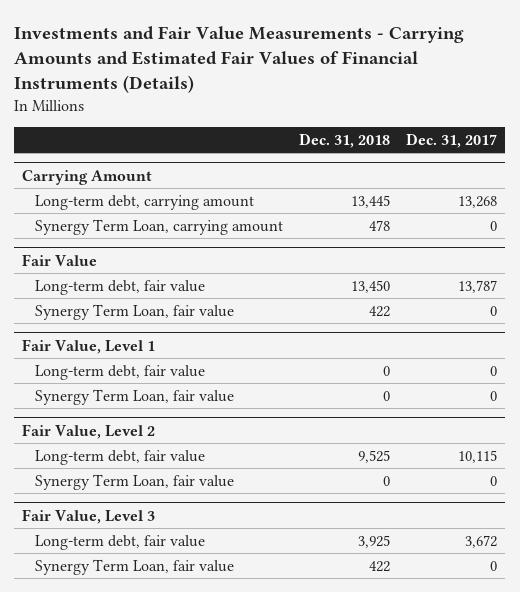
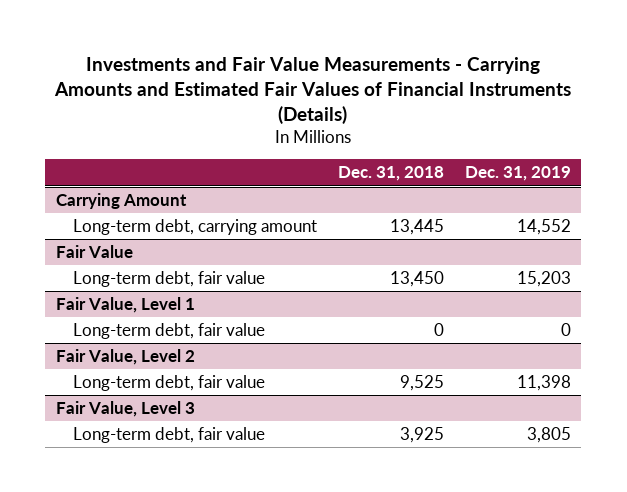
[406,133,498,149] Dec. 31, 2017 -> none
none -> [464,166,571,182] Dec. 31, 2019
[34,218,283,235] Synergy Term Loan, carrying amount -> none
[34,303,234,320] Synergy Term Loan, fair value -> none
[34,388,234,405] Synergy Term Loan, fair value -> none
[34,473,234,490] Synergy Term Loan, fair value -> none
[34,558,234,575] Synergy Term Loan, fair value -> none

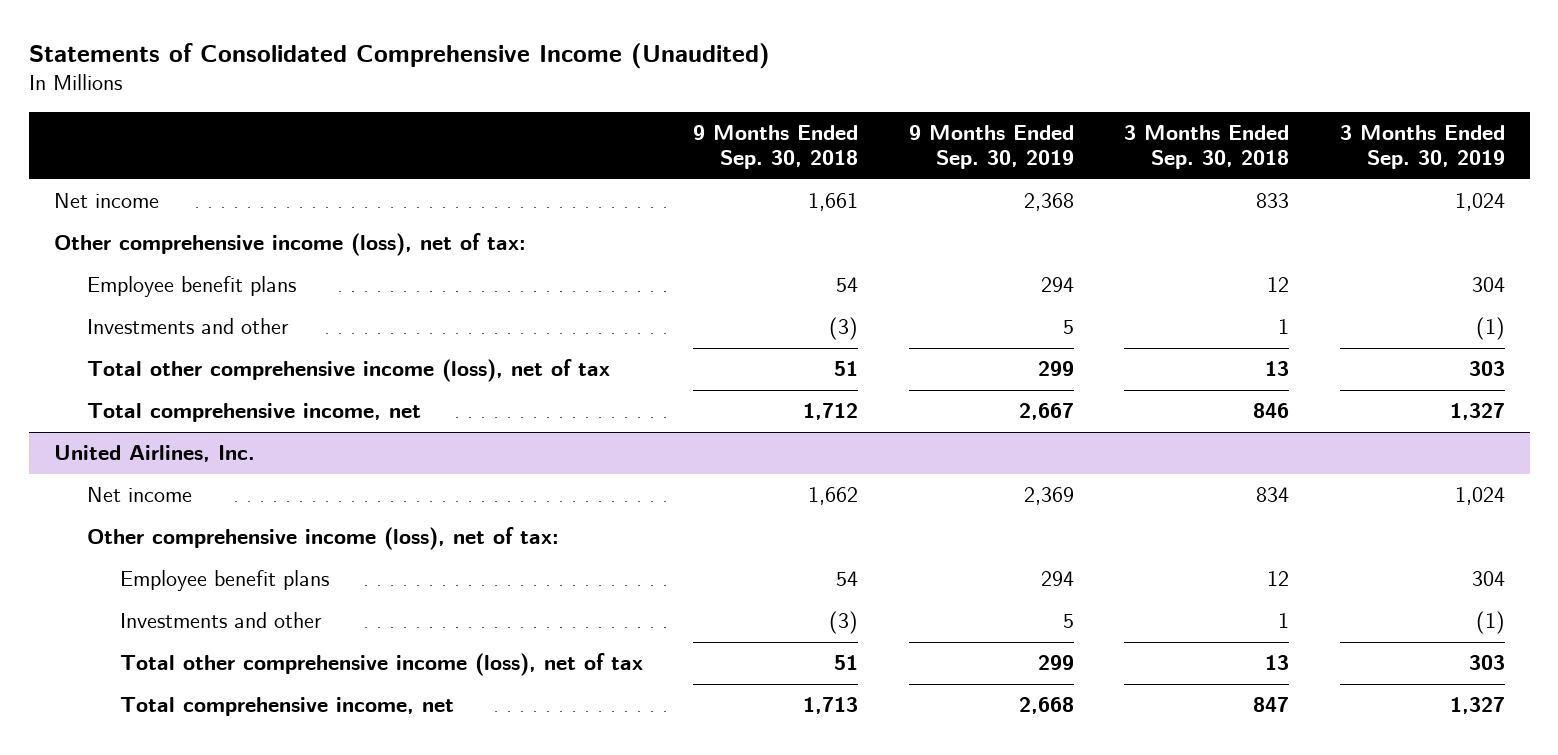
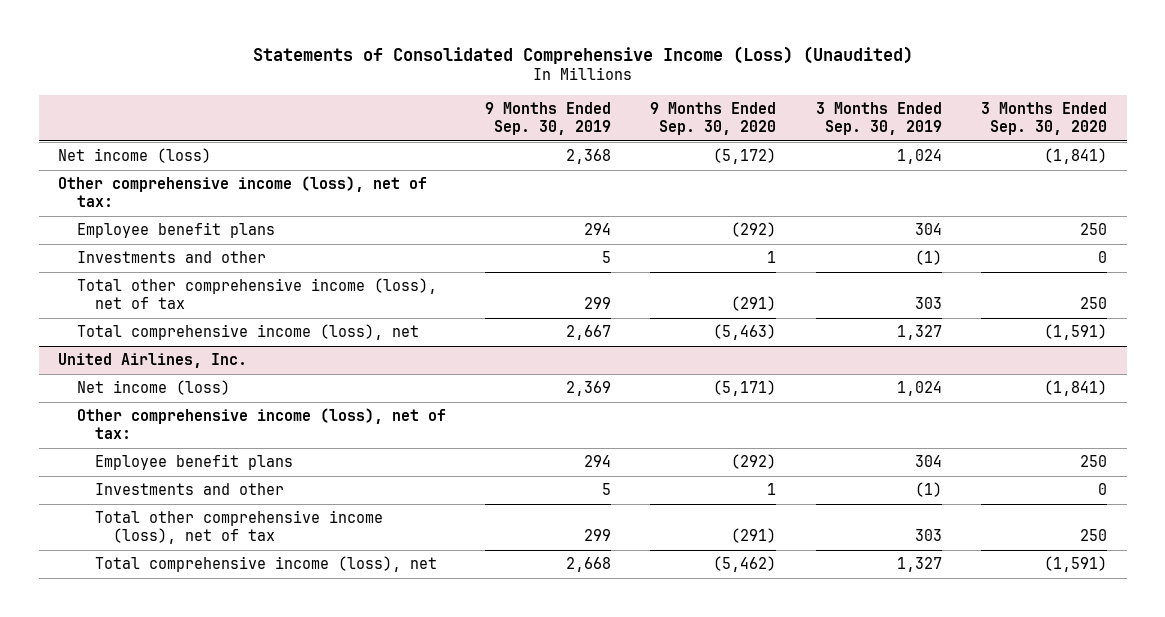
[28,42,770,69] Statements of Consolidated Comprehensive Income (Unaudited) -> [252,45,913,64] Statements of Consolidated Comprehensive Income (Loss) (Unaudited)
[693,125,859,170] 9 Months Ended Sep. 30, 2018 -> none
[1124,125,1290,170] 3 Months Ended Sep. 30, 2018 -> none
none -> [650,101,777,135] 9 Months Ended Sep. 30, 2020
none -> [981,101,1108,135] 3 Months Ended Sep. 30, 2020
[53,193,159,209] Net income -> [58,148,212,164] Net income (loss)
[86,403,421,423] Total comprehensive income, net -> [76,324,419,341] Total comprehensive income (loss), net
[86,487,192,503] Net income -> [76,380,230,396] Net income (loss)
[119,697,454,717] Total comprehensive income, net -> [94,556,437,573] Total comprehensive income (loss), net

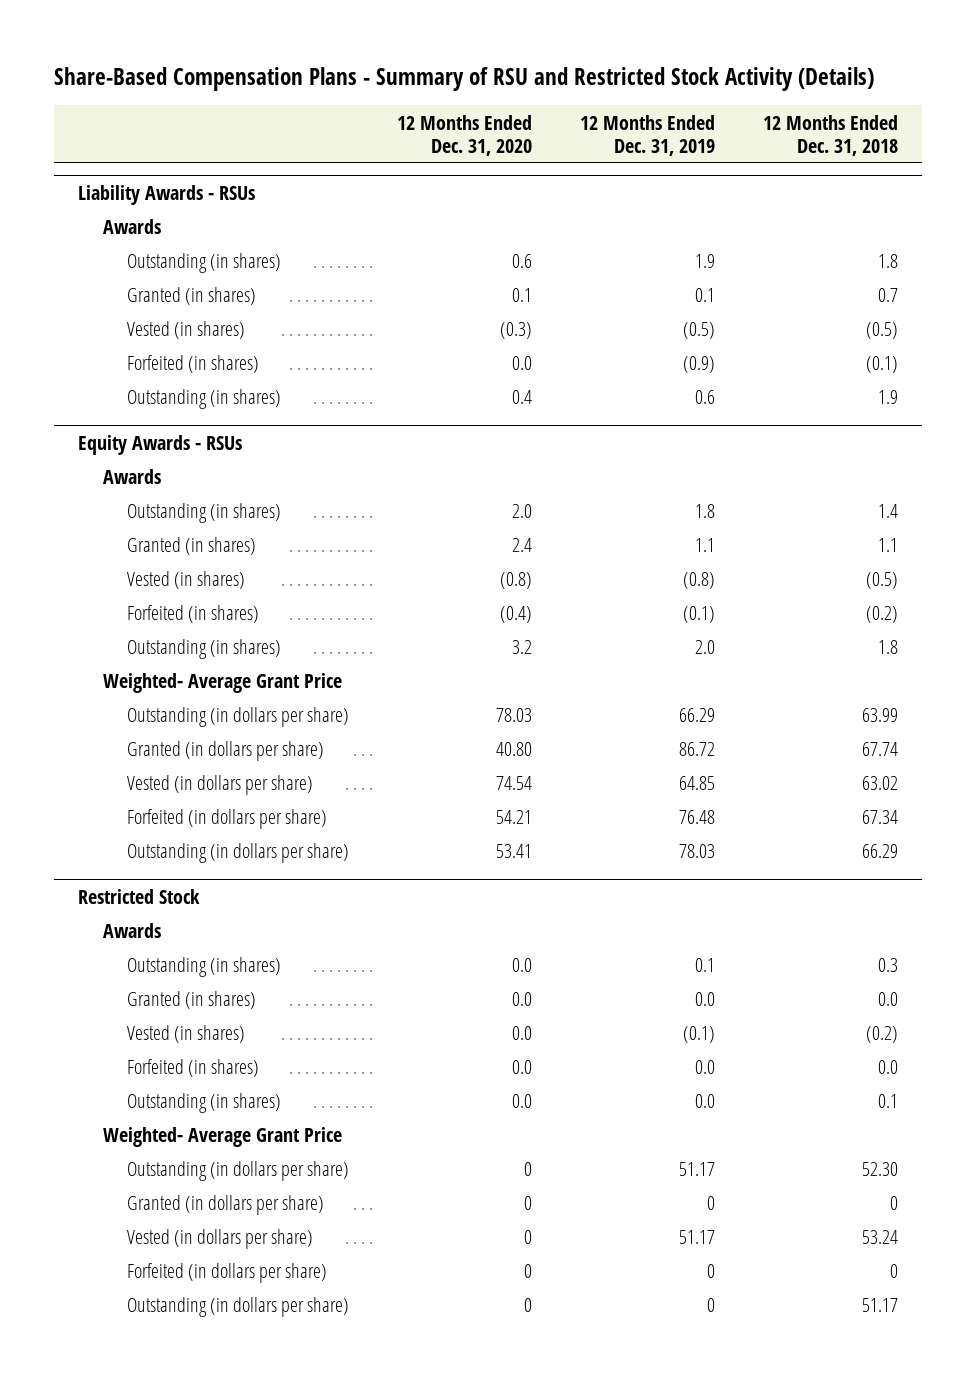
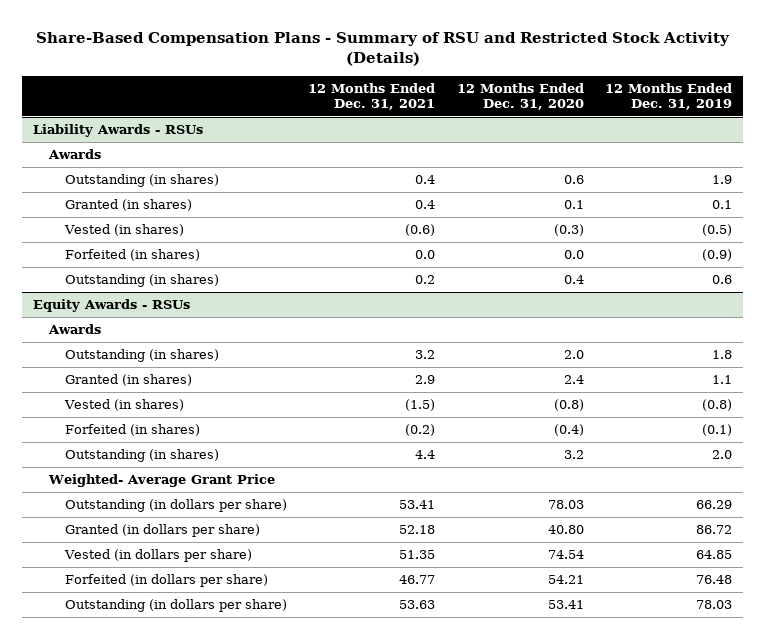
[763,114,899,156] 12 Months Ended Dec. 31, 2018 -> none
none -> [308,83,436,111] 12 Months Ended Dec. 31, 2021
[78,888,201,904] Restricted Stock -> none
[102,923,161,939] Awards -> none
[127,957,282,978] Outstanding (in shares) -> none
[127,991,257,1010] Granted (in shares) -> none
[127,1025,246,1044] Vested (in shares) -> none
[127,1059,260,1078] Forfeited (in shares) -> none
[127,1093,282,1114] Outstanding (in shares) -> none
[102,1127,342,1148] Weighted- Average Grant Price -> none
[127,1161,350,1182] Outstanding (in dollars per share) -> none
[127,1195,325,1216] Granted (in dollars per share) -> none
[127,1229,314,1250] Vested (in dollars per share) -> none
[127,1263,328,1284] Forfeited (in dollars per share) -> none
[127,1297,350,1318] Outstanding (in dollars per share) -> none

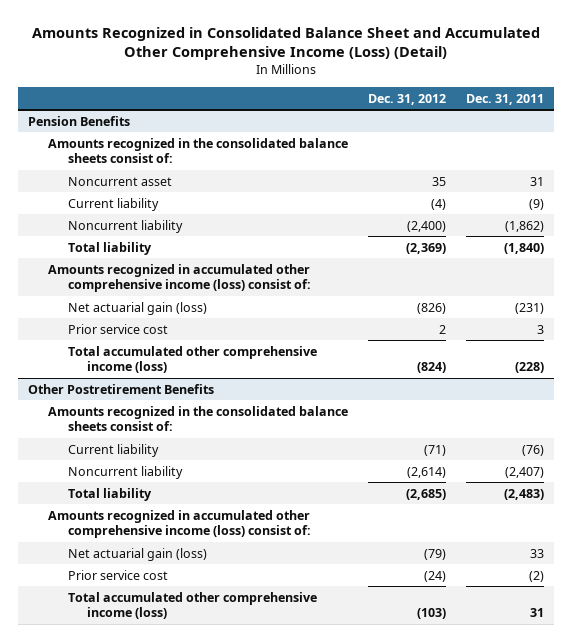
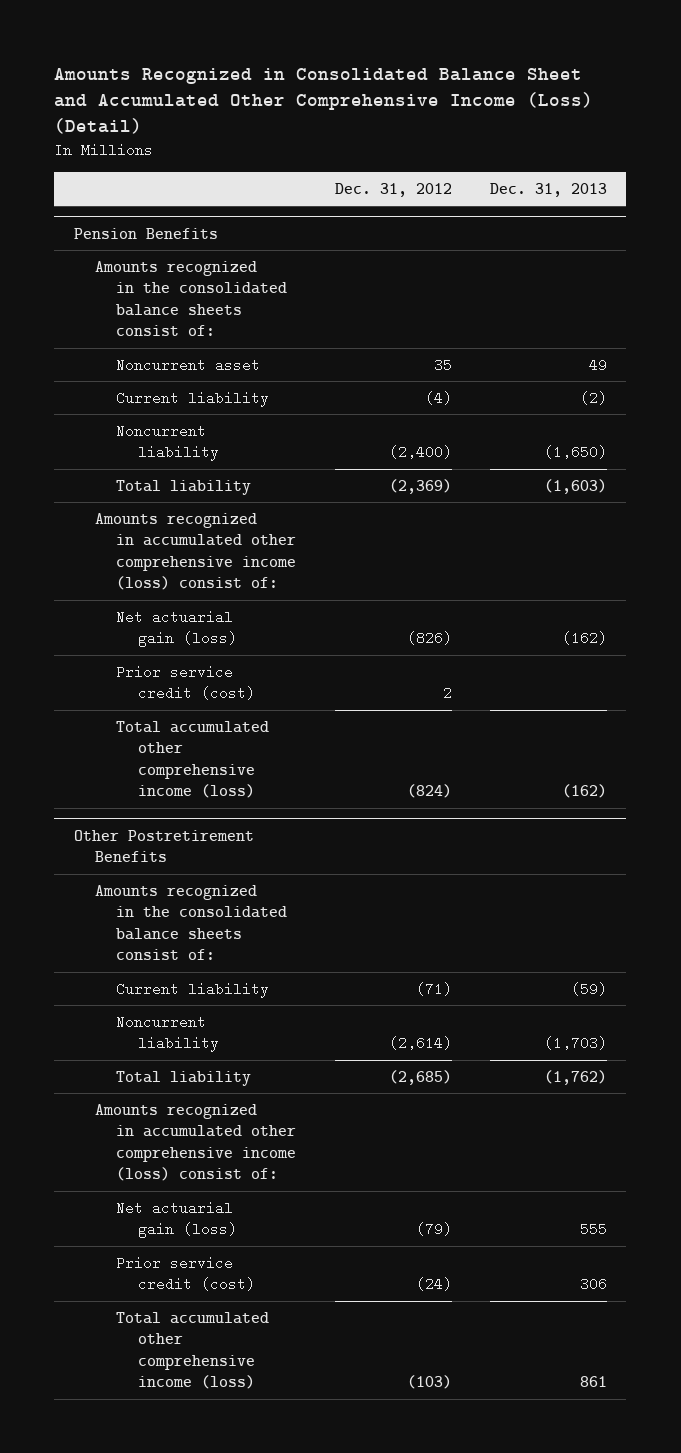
[465,93,544,105] Dec. 31, 2011 -> none
none -> [490,182,608,197] Dec. 31, 2013
[67,323,168,334] Prior service cost -> [116,664,255,701] Prior service credit (cost)
[67,569,168,580] Prior service cost -> [116,1255,255,1292] Prior service credit (cost)

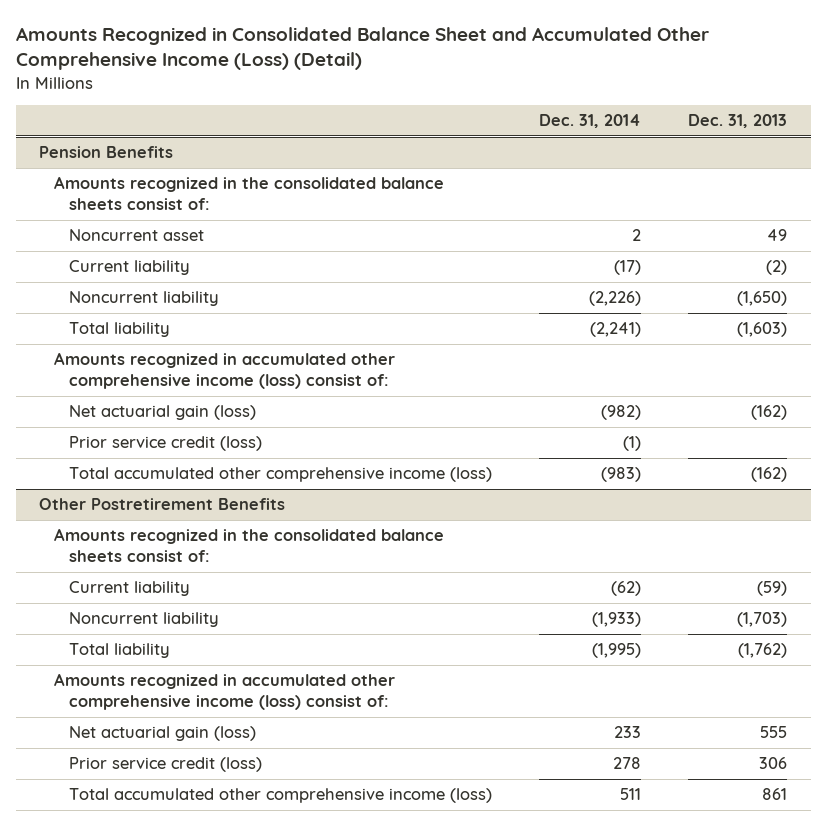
[334,182,452,197] Dec. 31, 2012 -> none
none -> [539,114,642,129] Dec. 31, 2014
[116,664,255,701] Prior service credit (cost) -> [68,436,262,452] Prior service credit (loss)
[116,1255,255,1292] Prior service credit (cost) -> [68,757,262,773] Prior service credit (loss)

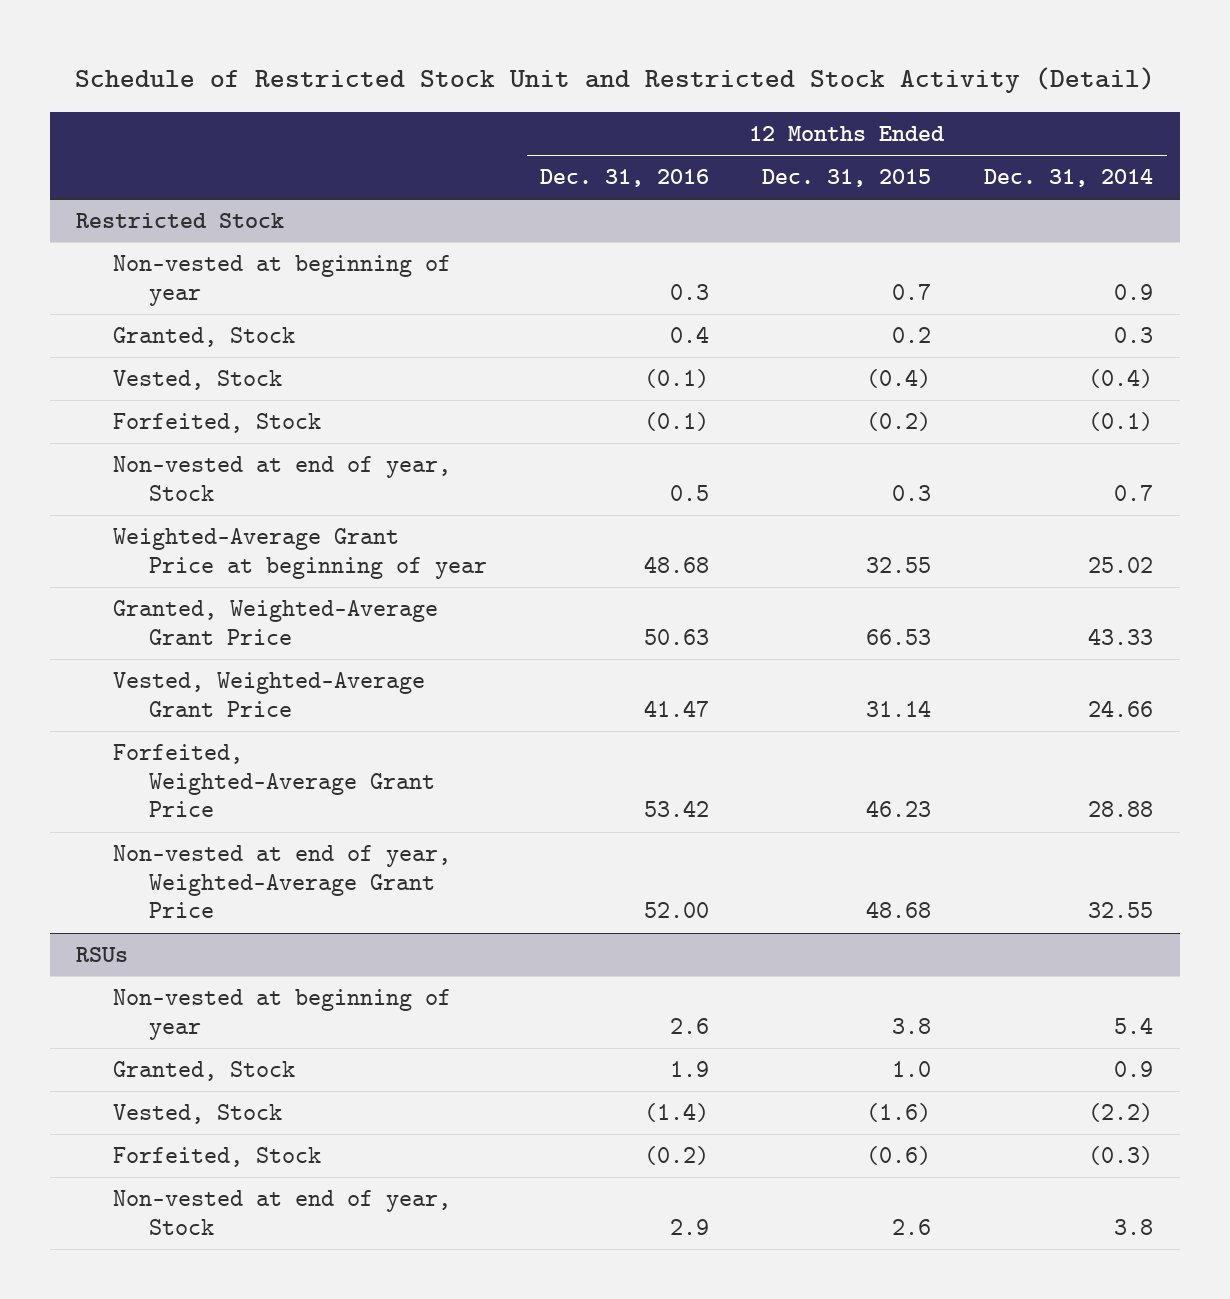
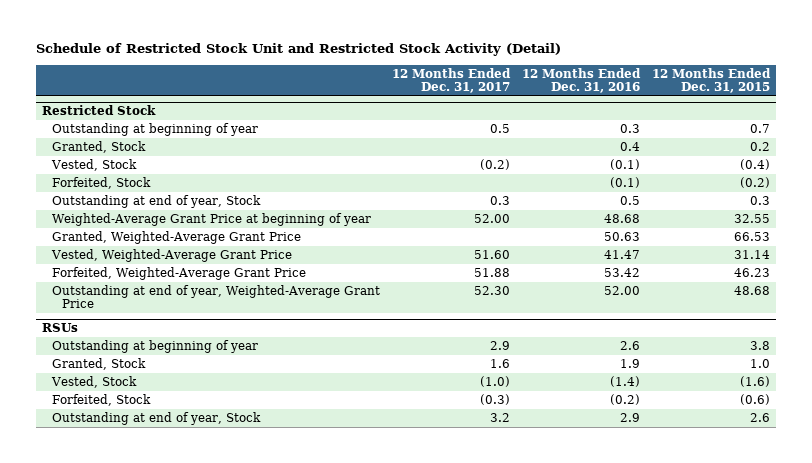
[984,169,1154,188] Dec. 31, 2014 -> none
none -> [391,67,511,93] 12 Months Ended Dec. 31, 2017
[112,255,451,306] Non-vested at beginning of year -> [51,122,258,136] Outstanding at beginning of year
[112,456,451,501] Non-vested at end of year, Stock -> [51,194,261,208] Outstanding at end of year, Stock
[112,845,451,919] Non-vested at end of year, Weighted-Average Grant Price -> [51,284,380,308] Outstanding at end of year, Weighted-Average Grant Price
[112,989,451,1040] Non-vested at beginning of year -> [51,339,258,353] Outstanding at beginning of year
[112,1190,451,1235] Non-vested at end of year, Stock -> [51,411,261,425] Outstanding at end of year, Stock

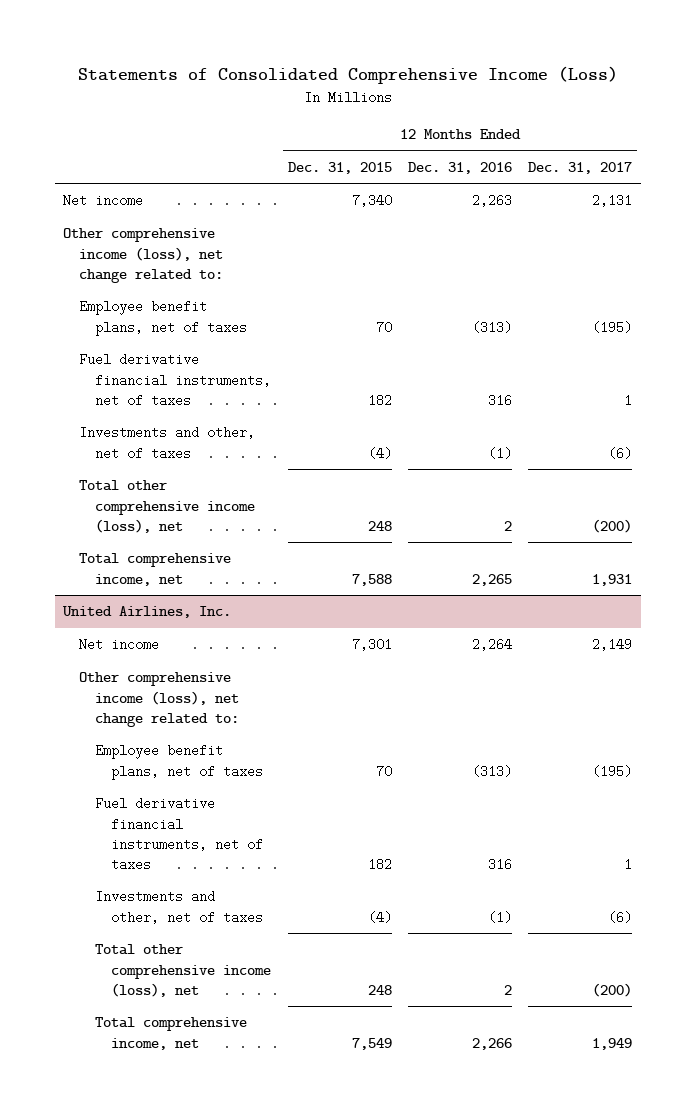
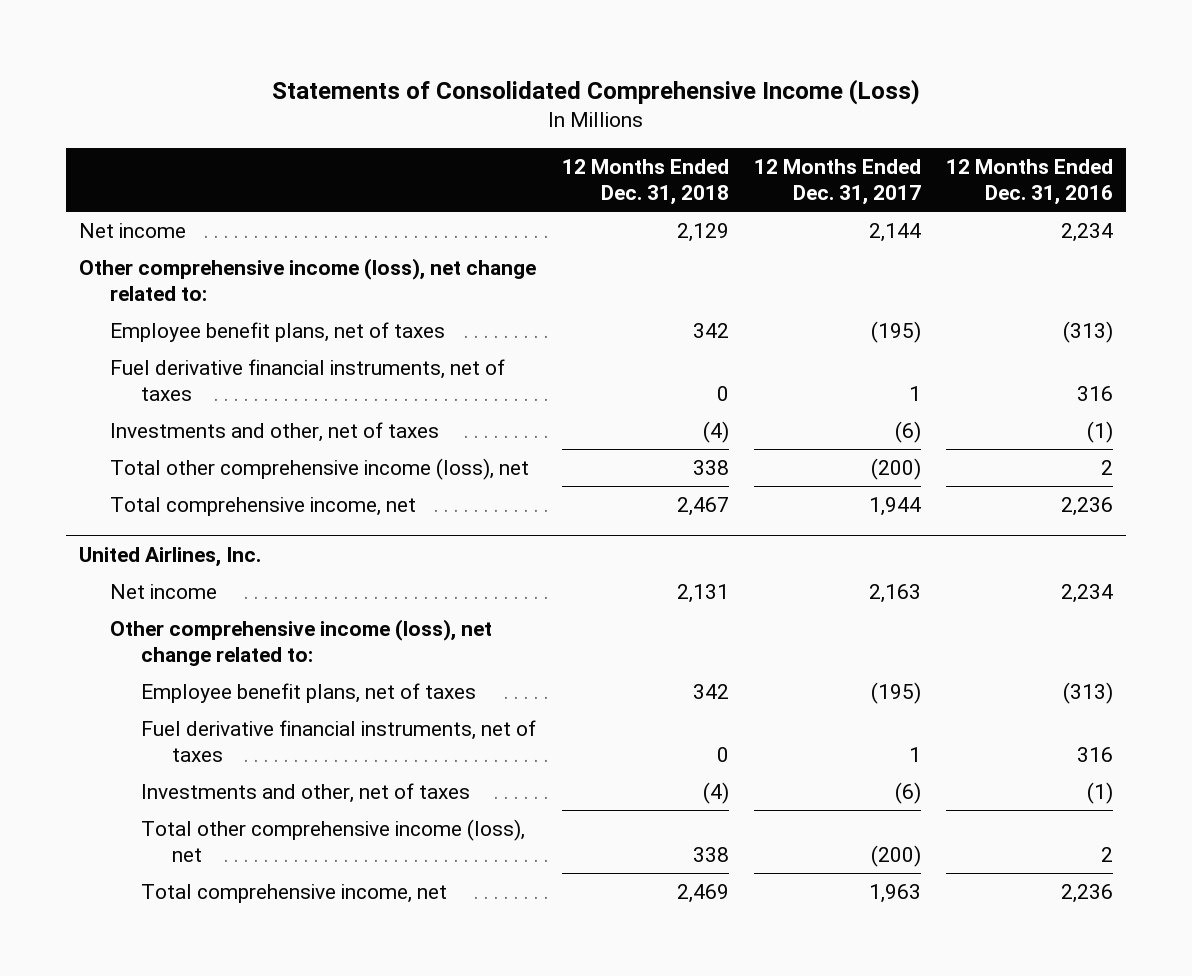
[287,161,392,174] Dec. 31, 2015 -> none
none -> [561,159,729,206] 12 Months Ended Dec. 31, 2018
[471,194,512,208] 2,263 -> [1061,222,1114,242] 2,234
[592,194,633,208] 2,131 -> [868,222,921,242] 2,144
[471,573,512,586] 2,265 -> [1061,496,1114,516] 2,236
[592,573,633,586] 1,931 -> [868,496,921,516] 1,944
[471,638,512,652] 2,264 -> [1061,583,1114,603] 2,234
[592,638,633,652] 2,149 -> [868,583,921,603] 2,163
[471,1037,512,1050] 2,266 -> [1061,883,1114,903] 2,236
[592,1037,633,1050] 1,949 -> [868,883,921,903] 1,963

